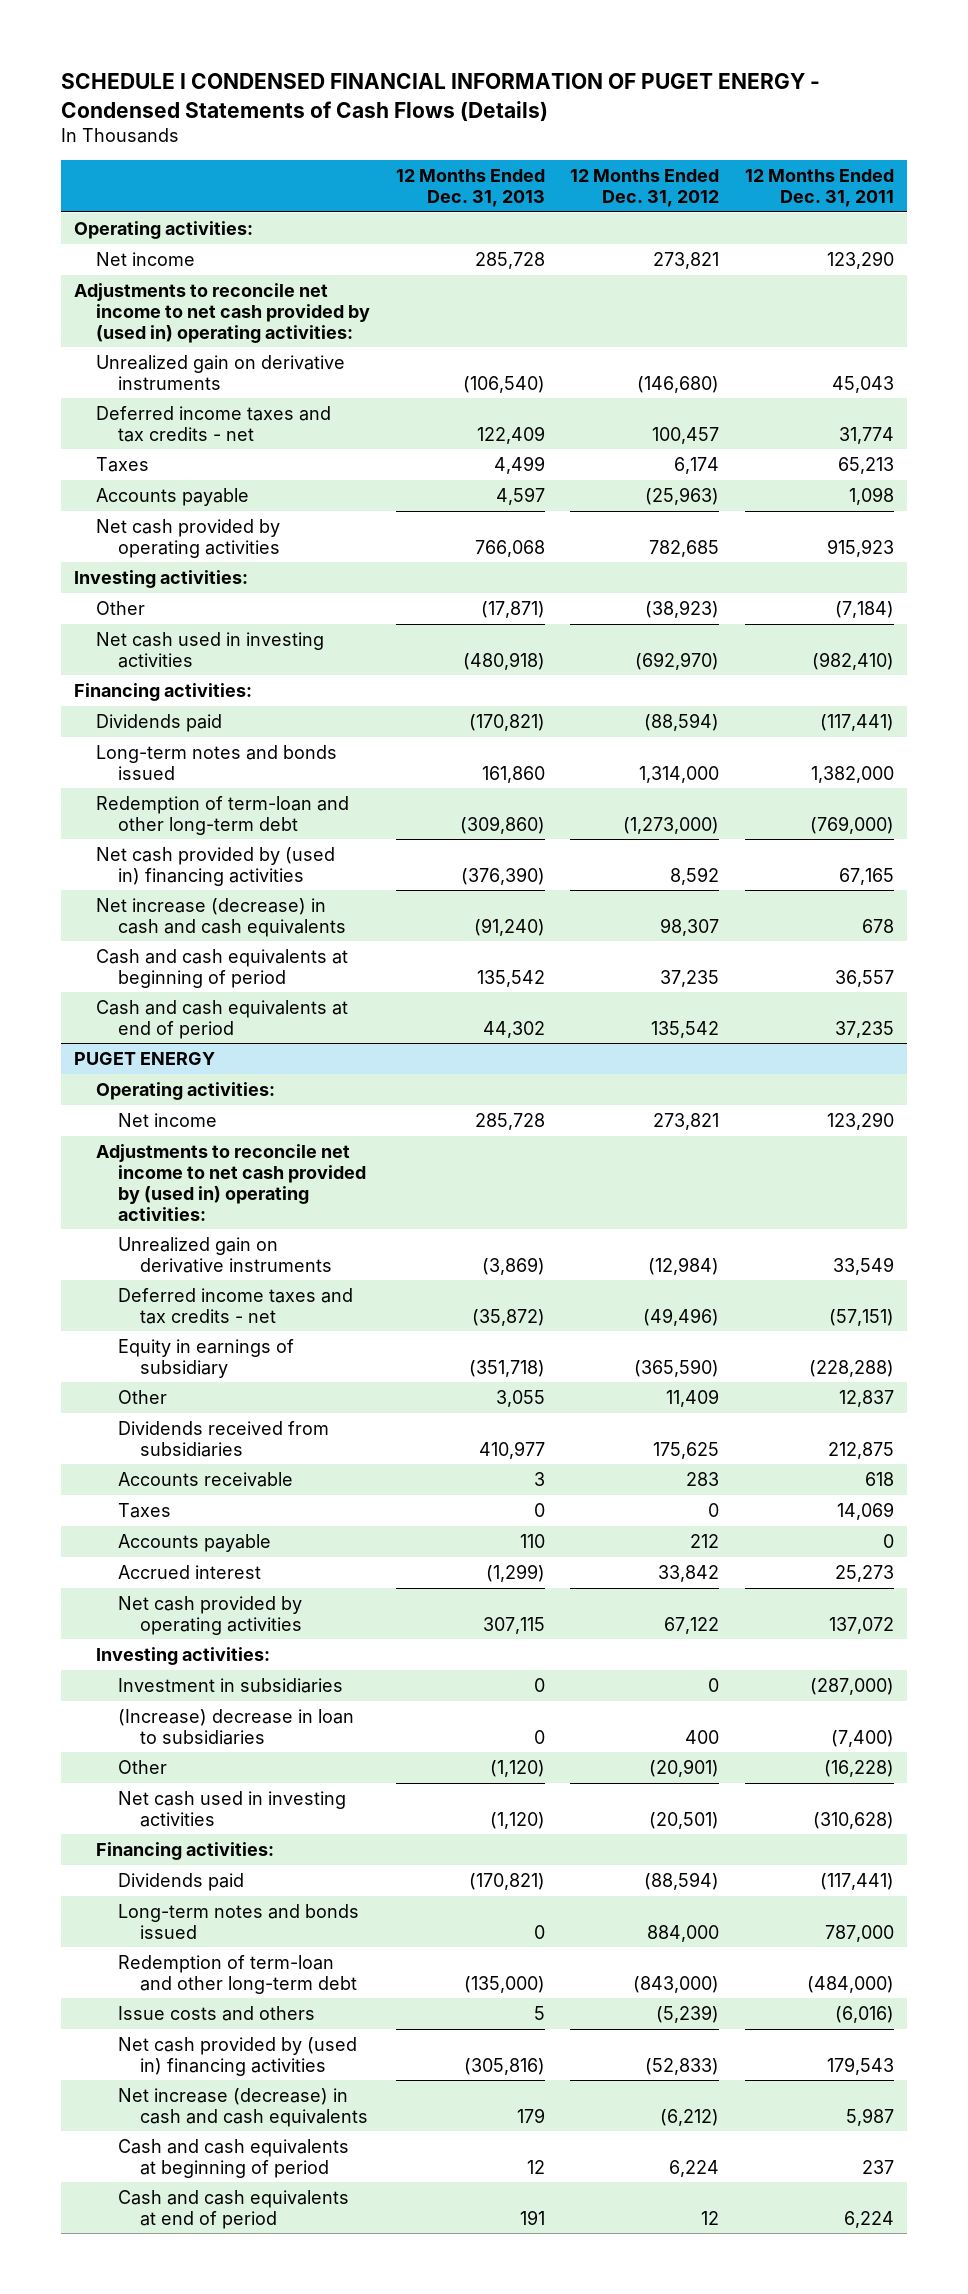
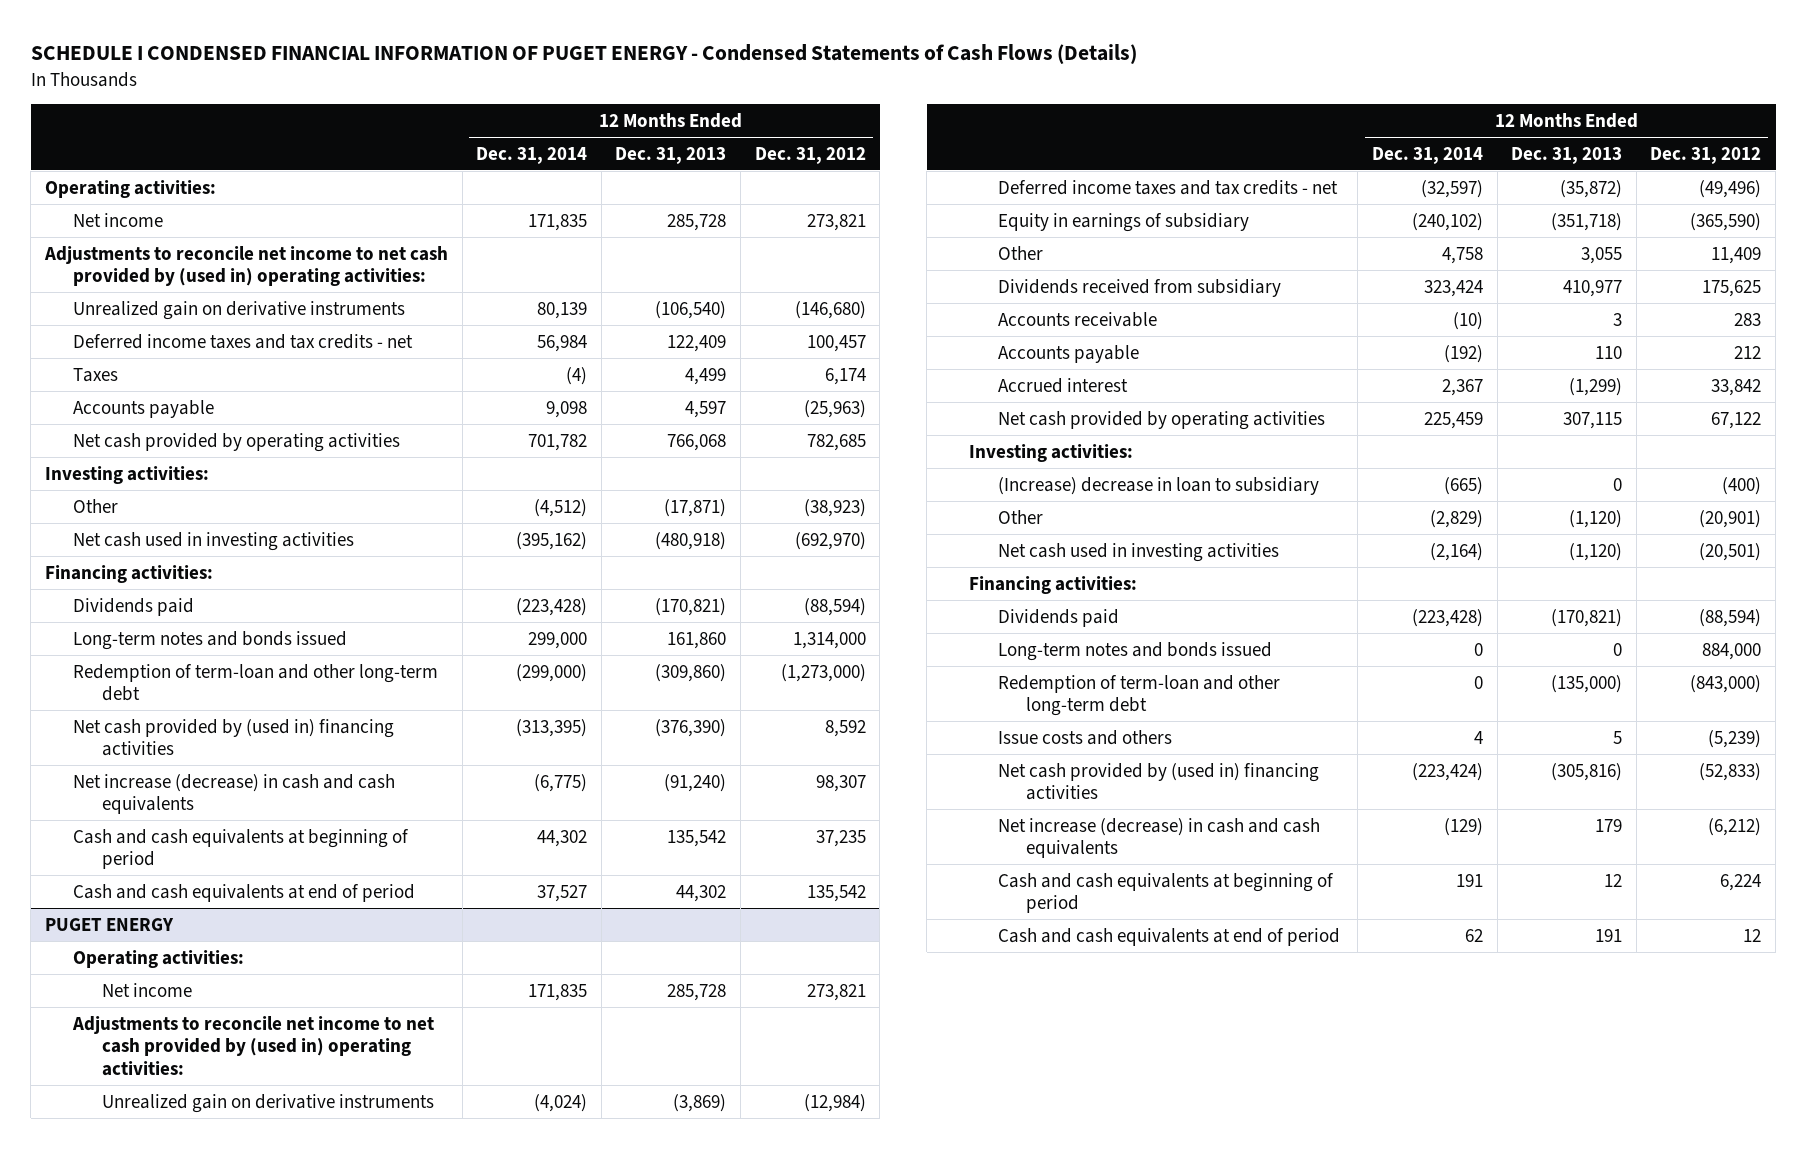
[745,169,895,207] 12 Months Ended Dec. 31, 2011 -> none
none -> [476,146,588,164] Dec. 31, 2014
[118,1420,330,1457] Dividends received from subsidiaries -> [997,278,1281,297] Dividends received from subsidiary
[118,1502,172,1518] Taxes -> none
[118,1677,344,1693] Investment in subsidiaries -> none
[118,1708,355,1745] (Increase) decrease in loan to subsidiaries -> [997,476,1319,495] (Increase) decrease in loan to subsidiary
[685,1729,720,1744] 400 -> [1722,476,1762,495] (400)

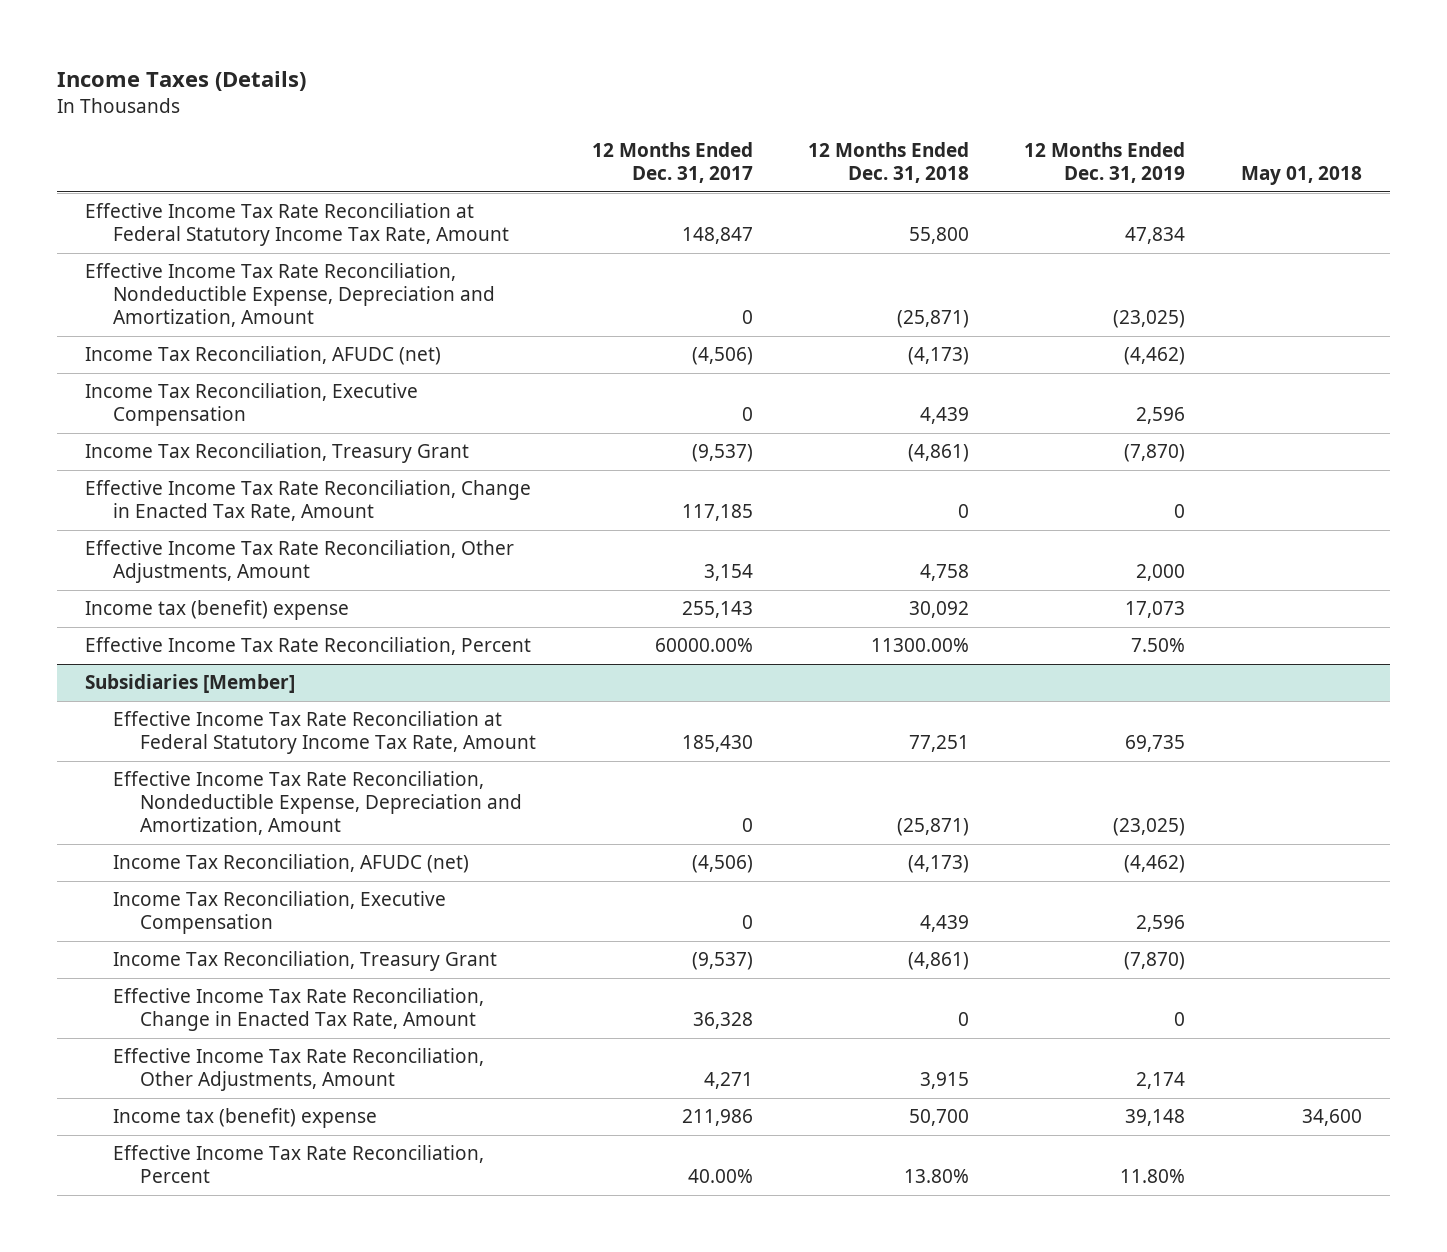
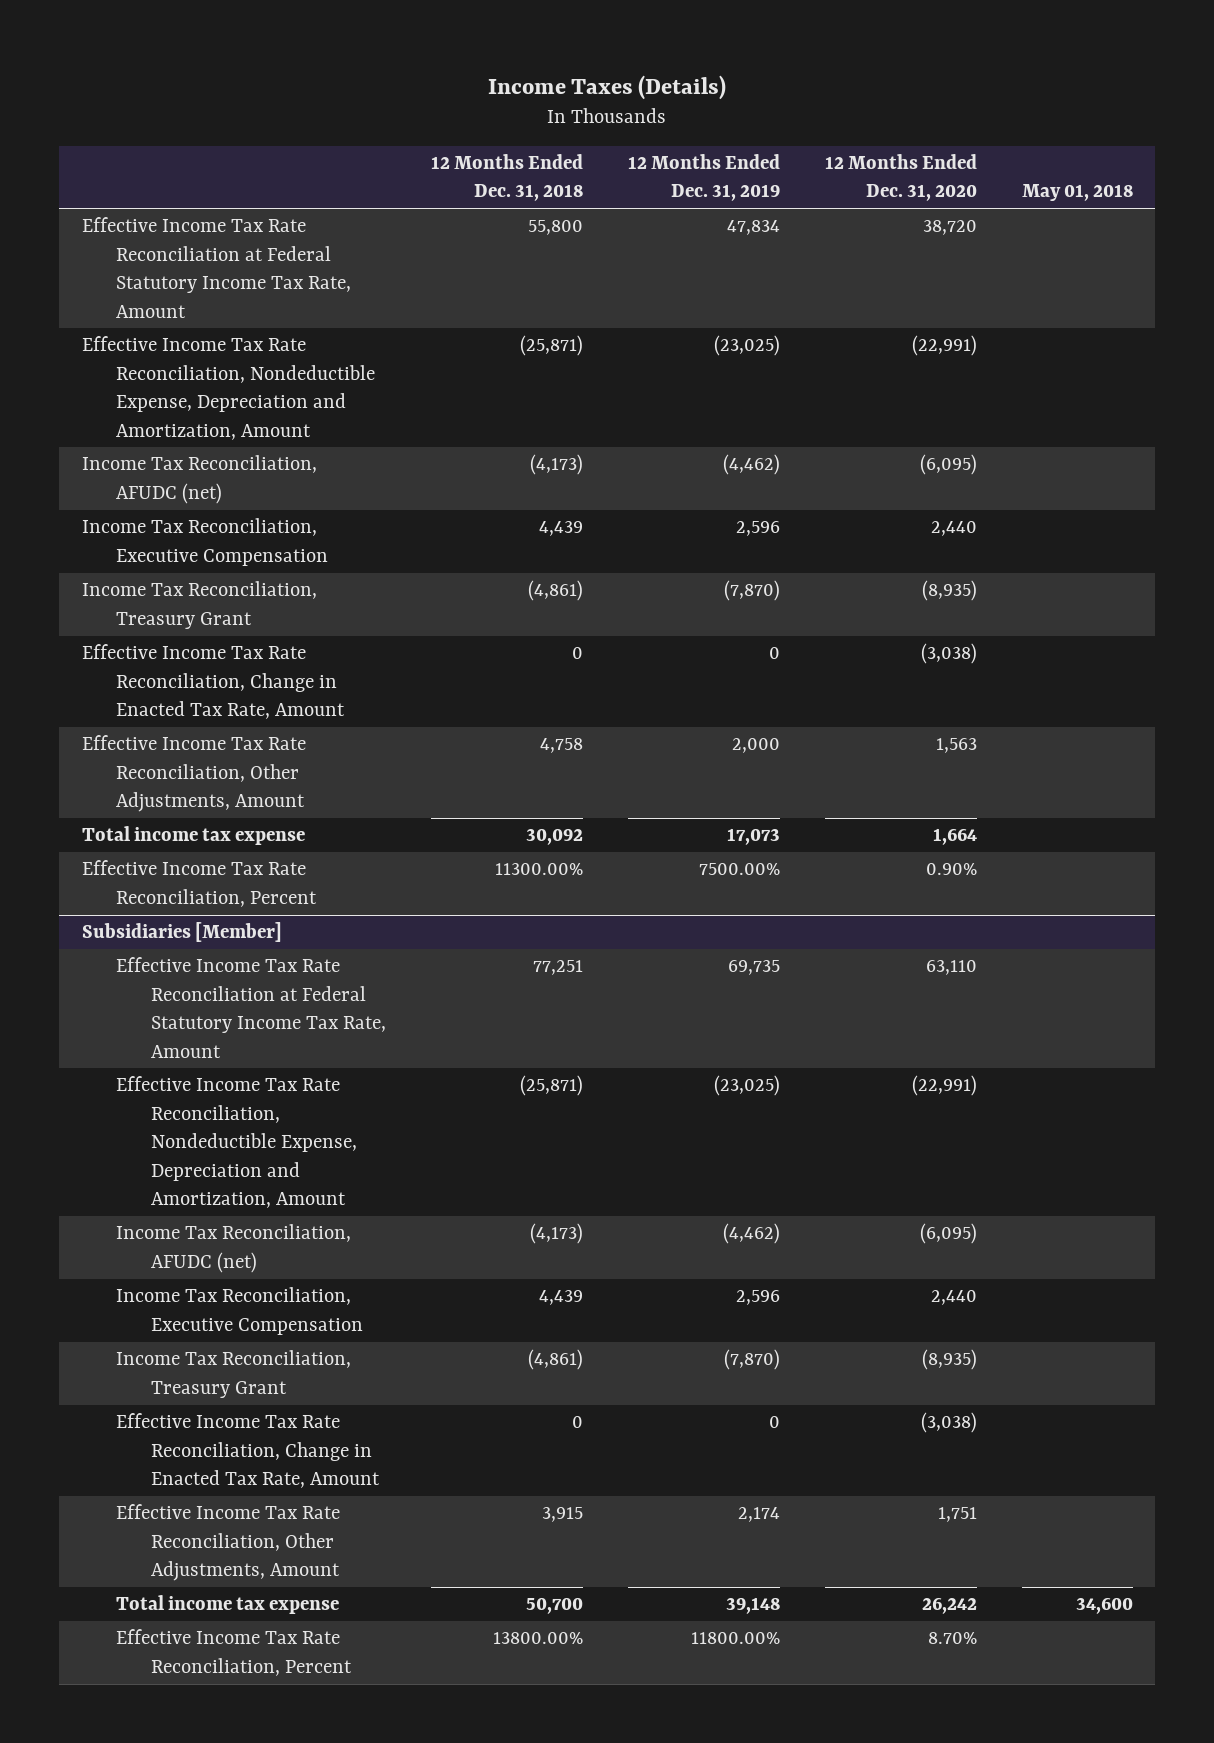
[591,142,753,184] 12 Months Ended Dec. 31, 2017 -> none
none -> [824,153,977,202] 12 Months Ended Dec. 31, 2020
[84,600,349,621] Income tax (benefit) expense -> [81,826,305,846] Total income tax expense
[1131,638,1186,653] 7.50% -> [698,863,780,876] 7500.00%
[112,1108,377,1129] Income tax (benefit) expense -> [116,1595,340,1615] Total income tax expense
[904,1169,970,1184] 13.80% -> [493,1632,584,1645] 13800.00%
[1120,1169,1186,1184] 11.80% -> [690,1632,780,1645] 11800.00%

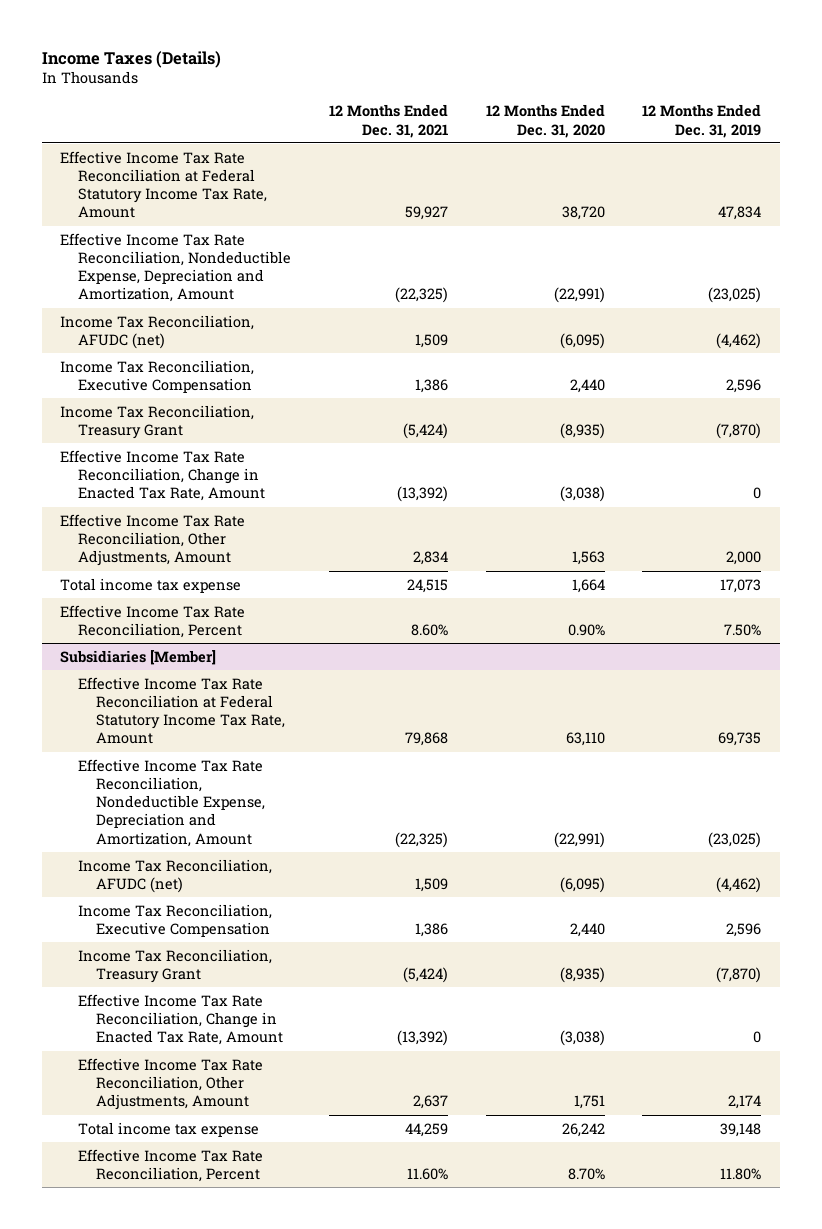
[431,153,584,202] 12 Months Ended Dec. 31, 2018 -> none
[1021,184,1133,202] May 01, 2018 -> none
none -> [328,104,448,138] 12 Months Ended Dec. 31, 2021
[698,863,780,876] 7500.00% -> [724,624,762,637] 7.50%
[690,1632,780,1645] 11800.00% -> [720,1168,762,1181] 11.80%

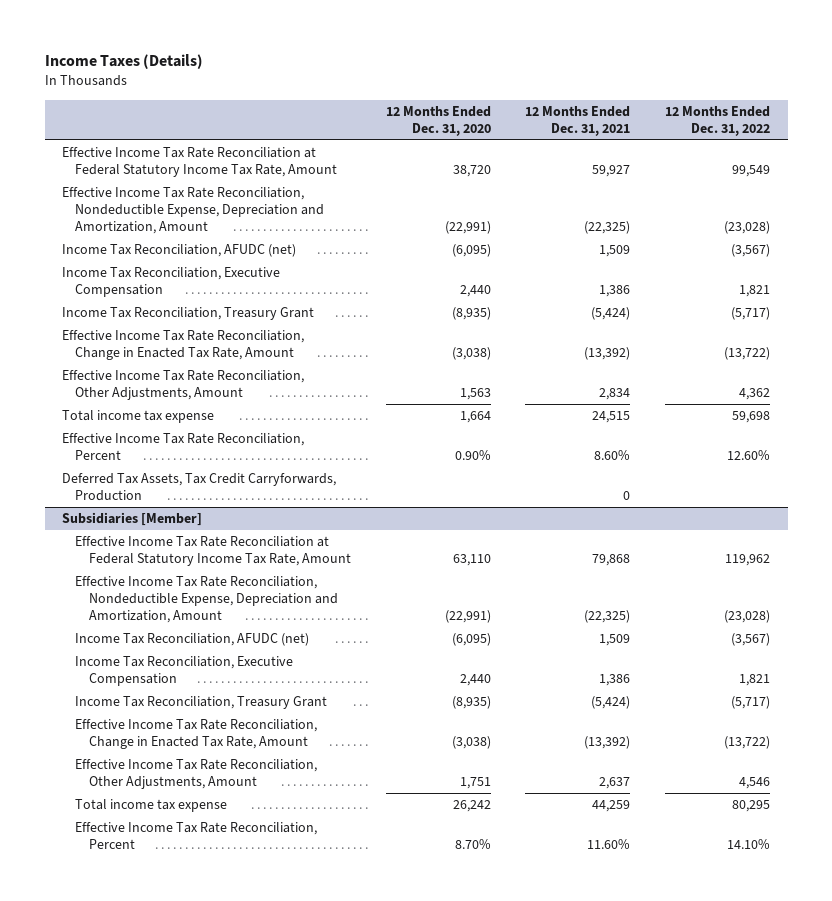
[642,104,762,138] 12 Months Ended Dec. 31, 2019 -> none
none -> [665,105,771,136] 12 Months Ended Dec. 31, 2022
none -> [62,473,337,502] Deferred Tax Assets, Tax Credit Carryforwards, Production

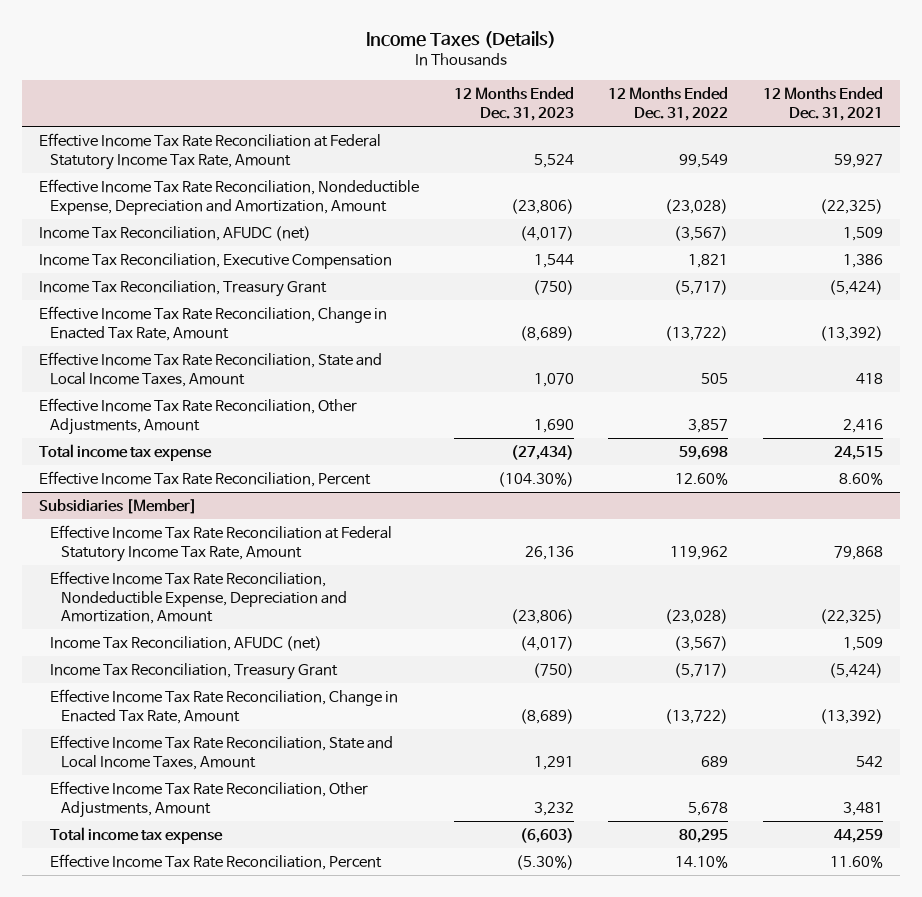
[385,105,491,136] 12 Months Ended Dec. 31, 2020 -> none
none -> [453,87,574,121] 12 Months Ended Dec. 31, 2023
none -> [39,352,383,387] Effective Income Tax Rate Reconciliation, State and Local Income Taxes, Amount
[599,388,631,401] 2,834 -> [843,418,884,433] 2,416
[739,388,771,401] 4,362 -> [688,418,729,433] 3,857
[62,473,337,502] Deferred Tax Assets, Tax Credit Carryforwards, Production -> none
[75,656,294,687] Income Tax Reconciliation, Executive Compensation -> none
none -> [49,735,393,770] Effective Income Tax Rate Reconciliation, State and Local Income Taxes, Amount
[599,777,631,790] 2,637 -> [843,801,884,816] 3,481
[739,777,771,790] 4,546 -> [688,801,729,816] 5,678

